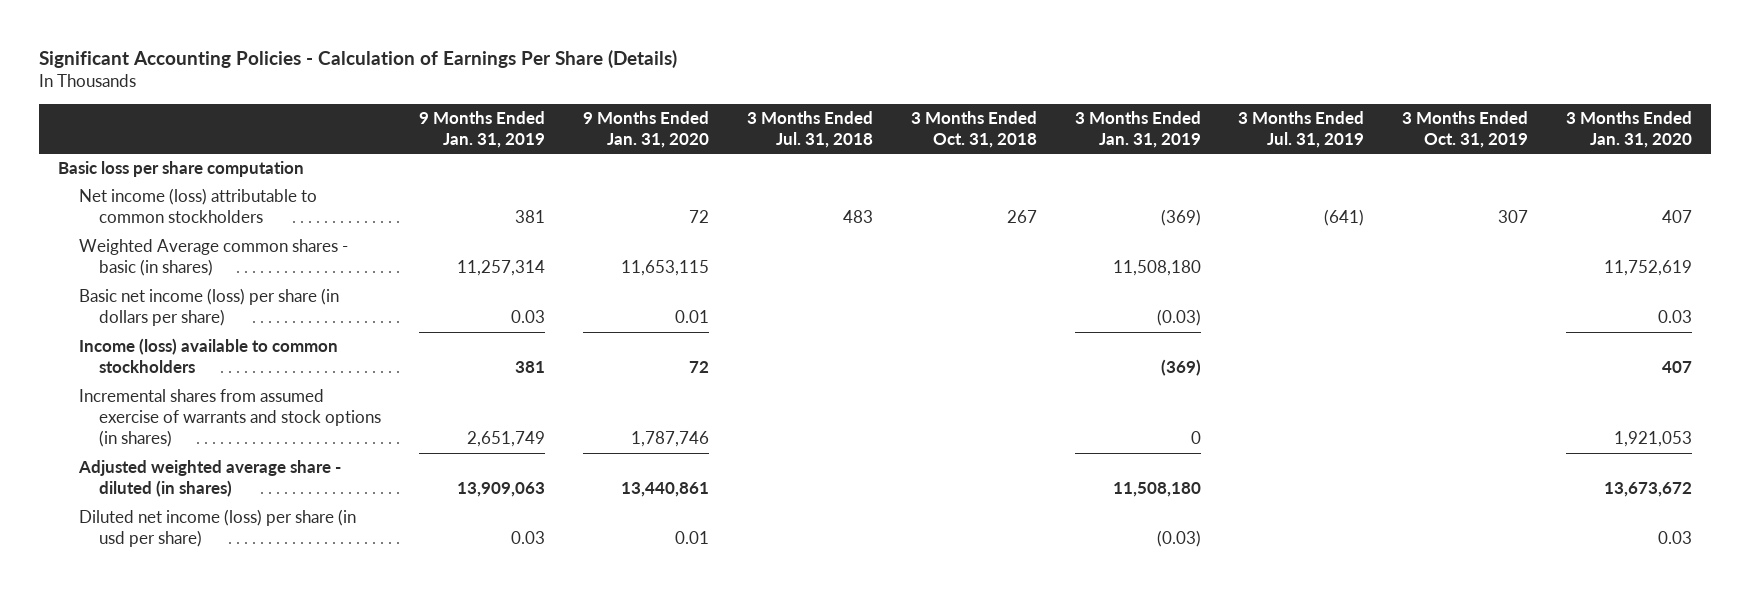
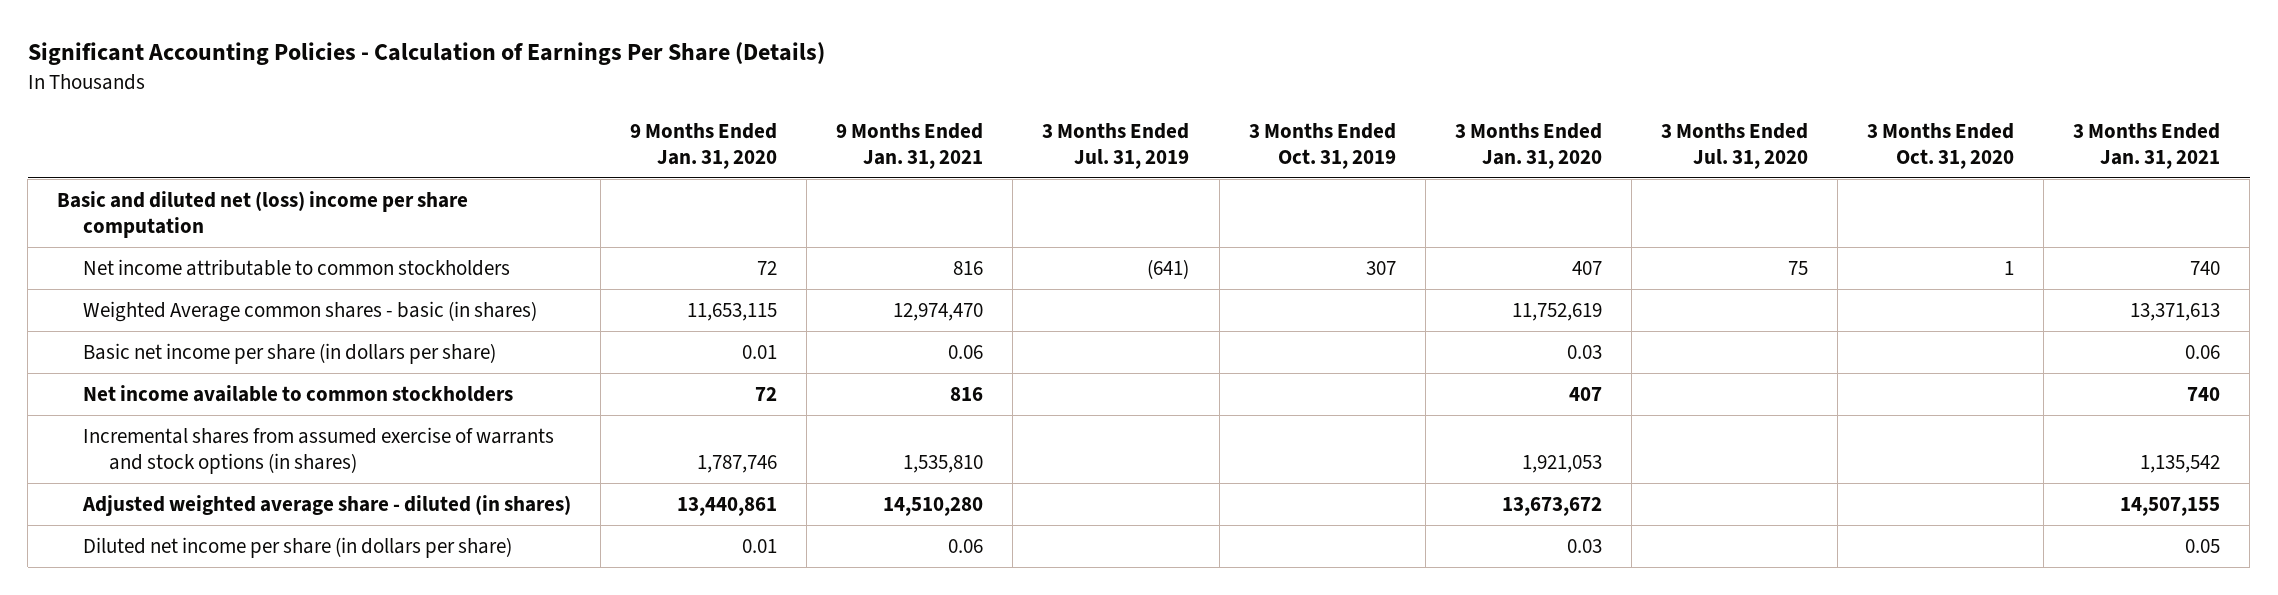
[419,111,546,149] 9 Months Ended Jan. 31, 2019 -> none
[746,111,873,149] 3 Months Ended Jul. 31, 2018 -> none
[910,111,1037,149] 3 Months Ended Oct. 31, 2018 -> none
[1074,111,1201,149] 3 Months Ended Jan. 31, 2019 -> none
none -> [836,122,984,169] 9 Months Ended Jan. 31, 2021
none -> [1660,122,1808,169] 3 Months Ended Jul. 31, 2020
none -> [1867,122,2015,169] 3 Months Ended Oct. 31, 2020
none -> [2073,122,2221,169] 3 Months Ended Jan. 31, 2021
[57,161,304,178] Basic loss per share computation -> [57,191,469,238] Basic and diluted net (loss) income per share computation
[78,188,317,224] Net income (loss) attributable to common stockholders -> [82,259,510,277] Net income attributable to common stockholders
[78,288,339,327] Basic net income (loss) per share (in dollars per share) -> [82,343,496,365] Basic net income per share (in dollars per share)
[78,338,338,374] Income (loss) available to common stockholders -> [82,385,513,403] Net income available to common stockholders
[78,509,356,548] Diluted net income (loss) per share (in usd per share) -> [82,537,512,559] Diluted net income per share (in dollars per share)

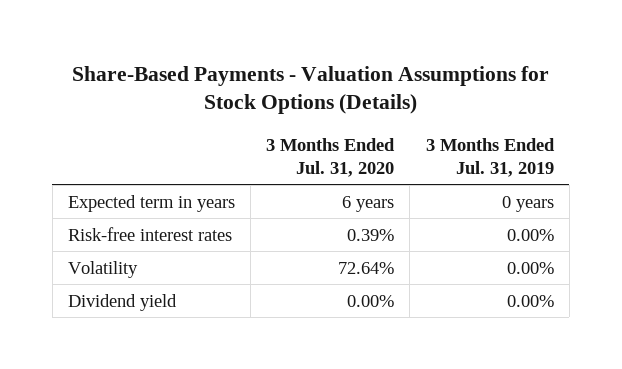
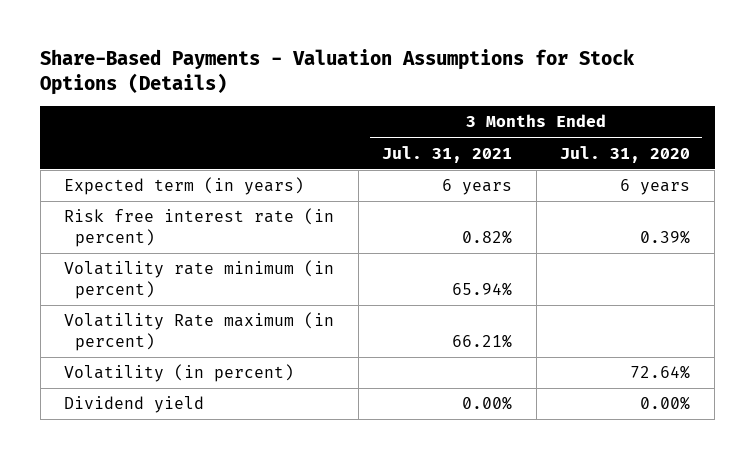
[425,137,555,177] 3 Months Ended Jul. 31, 2019 -> none
none -> [382,145,513,163] Jul. 31, 2021
[67,194,235,212] Expected term in years -> [64,177,305,196] Expected term (in years)
[67,226,232,241] Risk-free interest rates -> [64,208,335,247] Risk free interest rate (in percent)
none -> [64,260,335,299] Volatility rate minimum (in percent)
none -> [64,312,335,351] Volatility Rate maximum (in percent)
[67,260,138,278] Volatility -> [64,364,295,383] Volatility (in percent)

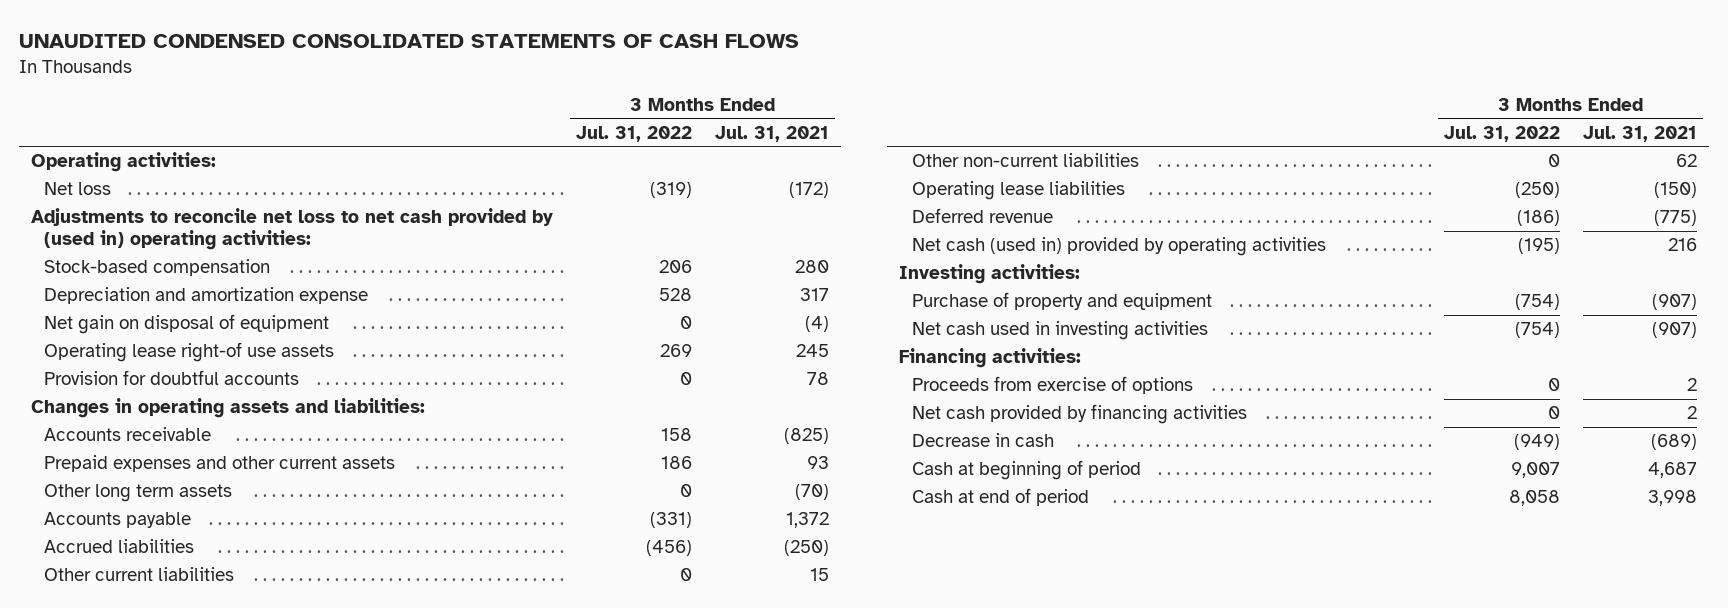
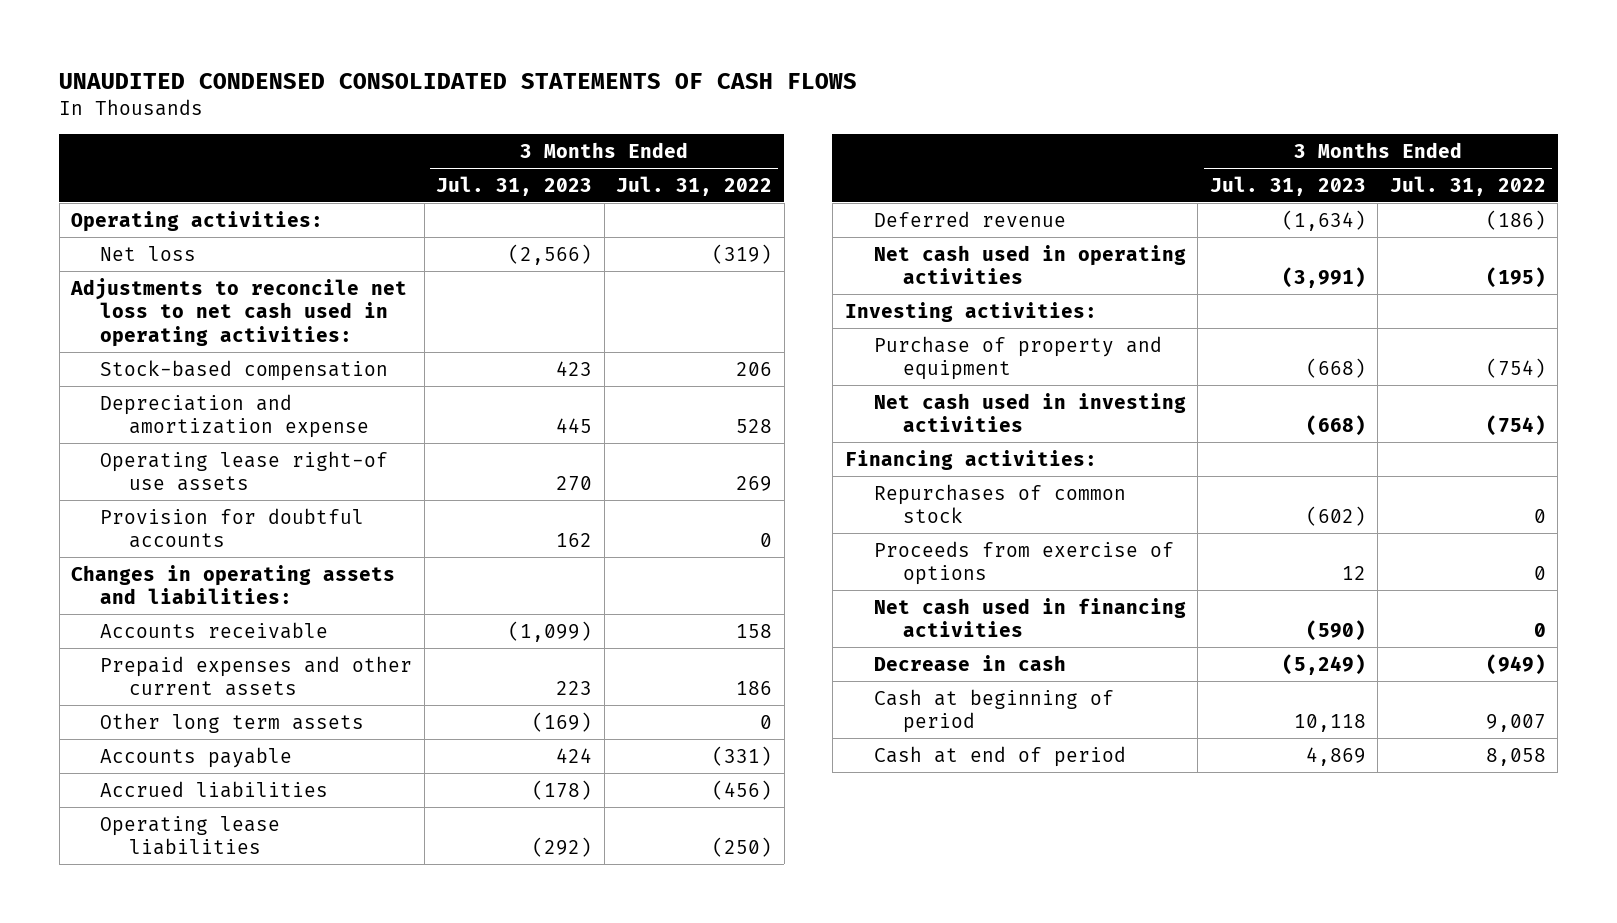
[715,125,830,142] Jul. 31, 2021 -> none
none -> [436,175,593,196] Jul. 31, 2023
[30,208,553,251] Adjustments to reconcile net loss to net cash provided by (used in) operating activities: -> [70,277,408,347] Adjustments to reconcile net loss to net cash used in operating activities:
[44,314,330,335] Net gain on disposal of equipment -> none
[44,567,235,582] Other current liabilities -> none
[912,153,1140,168] Other non-current liabilities -> none
[912,237,1327,257] Net cash (used in) provided by operating activities -> [873,244,1186,285] Net cash used in operating activities
none -> [873,483,1126,524] Repurchases of common stock
[912,404,1248,425] Net cash provided by financing activities -> [873,597,1186,638] Net cash used in financing activities

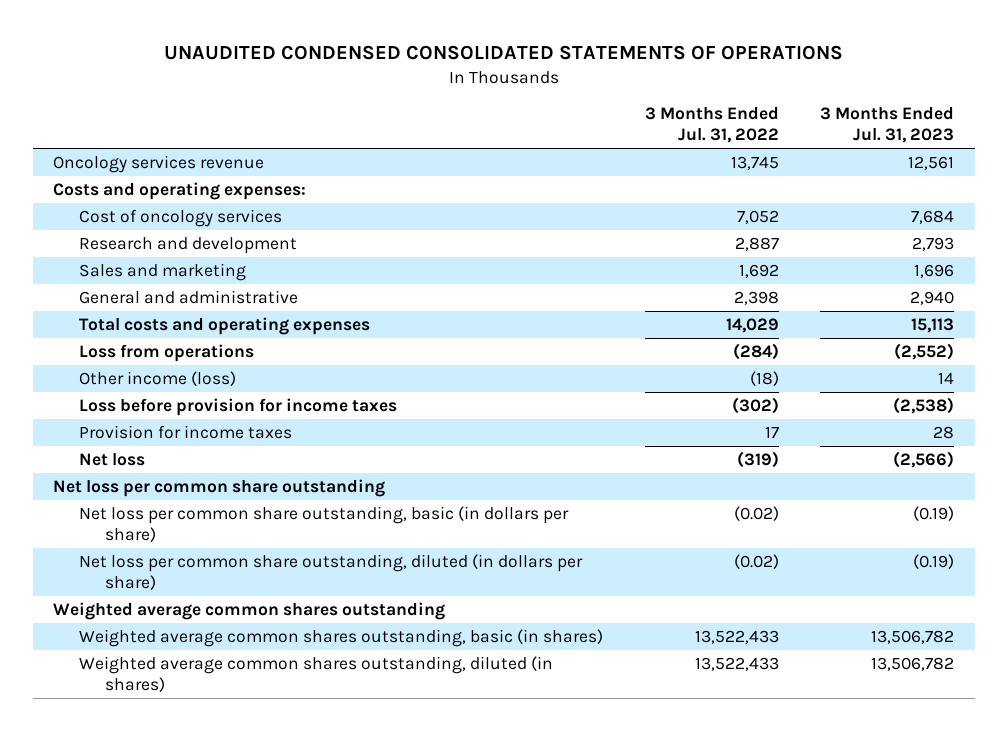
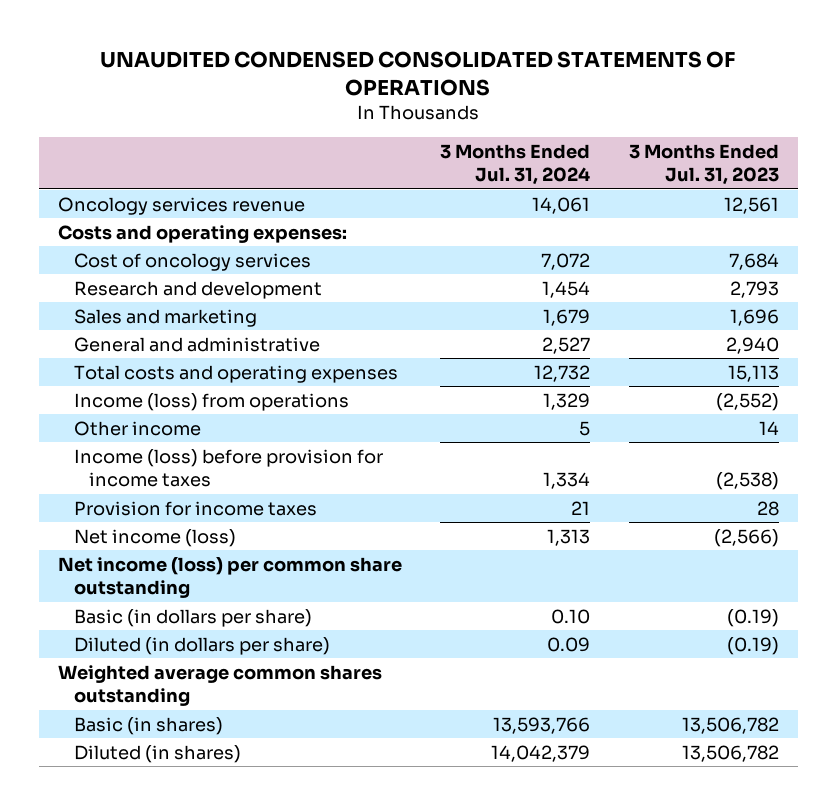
[644,106,779,144] 3 Months Ended Jul. 31, 2022 -> none
none -> [440,144,591,186] 3 Months Ended Jul. 31, 2024
[79,344,255,363] Loss from operations -> [73,392,349,411] Income (loss) from operations
[79,371,237,387] Other income (loss) -> [73,420,201,436] Other income
[79,398,398,417] Loss before provision for income taxes -> [73,448,383,487] Income (loss) before provision for income taxes
[79,453,146,467] Net loss -> [73,528,236,547] Net income (loss)
[53,479,386,498] Net loss per common share outstanding -> [58,556,403,598] Net income (loss) per common share outstanding
[79,506,570,543] Net loss per common share outstanding, basic (in dollars per share) -> [73,608,312,627] Basic (in dollars per share)
[79,554,584,591] Net loss per common share outstanding, diluted (in dollars per share) -> [73,636,330,655] Diluted (in dollars per share)
[79,629,604,648] Weighted average common shares outstanding, basic (in shares) -> [73,716,223,735] Basic (in shares)
[79,656,554,693] Weighted average common shares outstanding, diluted (in shares) -> [73,744,241,763] Diluted (in shares)

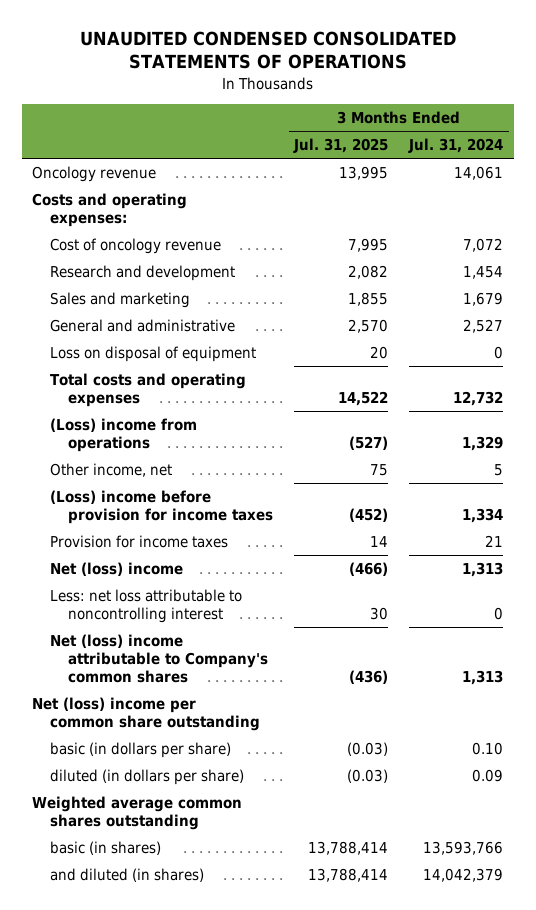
[628,144,779,186] 3 Months Ended Jul. 31, 2023 -> none
none -> [292,138,388,154] Jul. 31, 2025
[58,196,306,215] Oncology services revenue -> [32,166,157,183] Oncology revenue
[73,252,311,271] Cost of oncology services -> [49,238,221,255] Cost of oncology revenue
none -> [49,346,256,363] Loss on disposal of equipment
[73,392,349,411] Income (loss) from operations -> [49,418,197,453] (Loss) income from operations
[73,420,201,436] Other income -> [49,463,172,478] Other income, net
[73,448,383,487] Income (loss) before provision for income taxes -> [49,490,273,525] (Loss) income before provision for income taxes
none -> [49,562,183,577] Net (loss) income
none -> [49,589,242,624] Less: net loss attributable to noncontrolling interest
[73,528,236,547] Net income (loss) -> [49,634,268,684] Net (loss) income attributable to Company's common shares
[58,556,403,598] Net income (loss) per common share outstanding -> [32,697,260,732] Net (loss) income per common share outstanding
[73,608,312,627] Basic (in dollars per share) -> [49,742,231,759] basic (in dollars per share)
[73,636,330,655] Diluted (in dollars per share) -> [49,769,244,786] diluted (in dollars per share)
[73,716,223,735] Basic (in shares) -> [49,841,161,856] basic (in shares)
[73,744,241,763] Diluted (in shares) -> [49,868,204,883] and diluted (in shares)

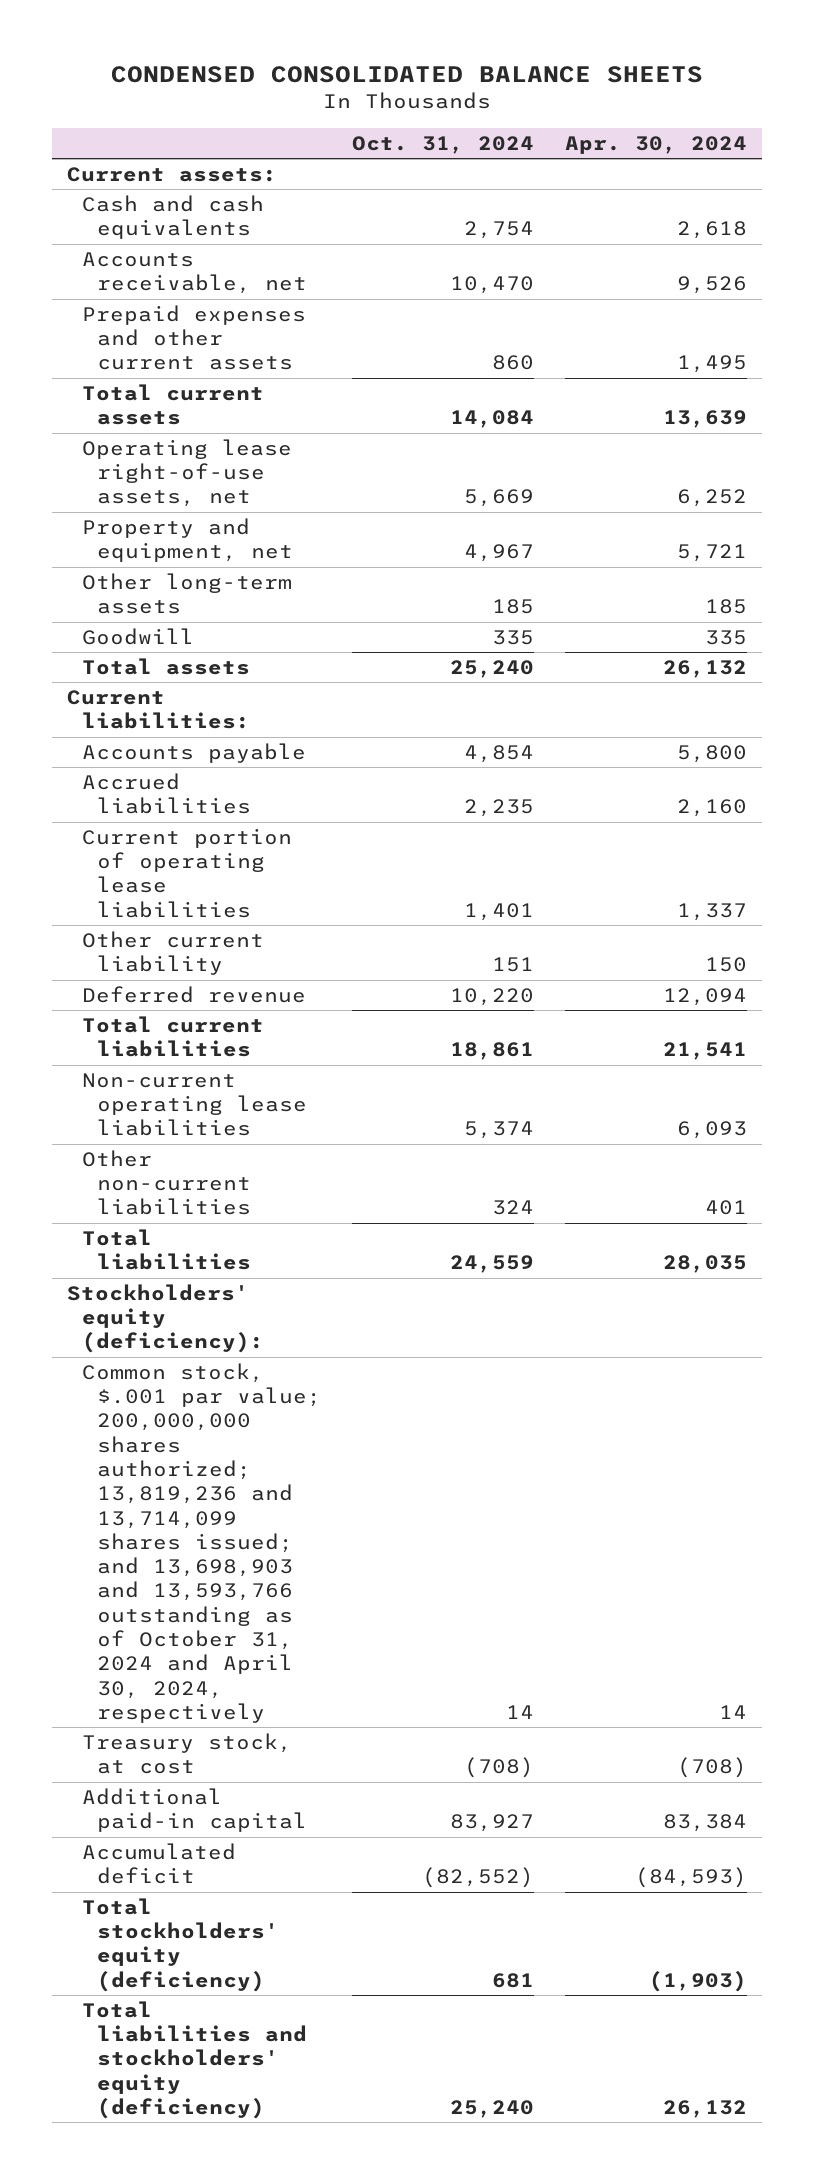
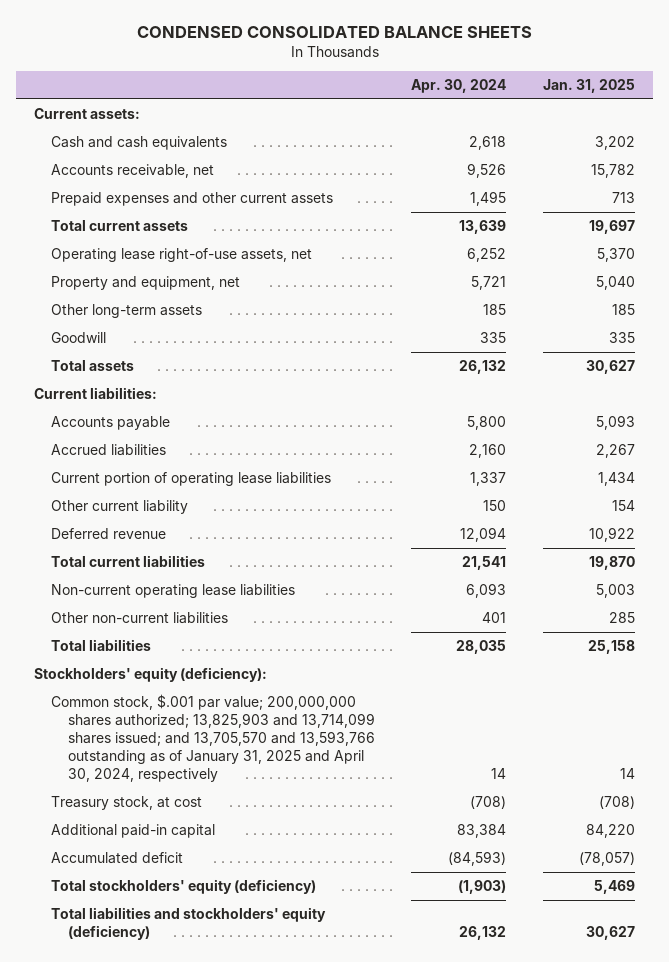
[351,135,534,154] Oct. 31, 2024 -> none
none -> [543,79,636,94] Jan. 31, 2025
[82,1362,322,1723] Common stock, $.001 par value; 200,000,000 shares authorized; 13,819,236 and 13,714,099 shares issued; and 13,698,903 and 13,593,766 outstanding as of October 31, 2024 and April 30, 2024, respectively -> [50,694,375,783] Common stock, $.001 par value; 200,000,000 shares authorized; 13,825,903 and 13,714,099 shares issued; and 13,705,570 and 13,593,766 outstanding as of January 31, 2025 and April 30, 2024, respectively

